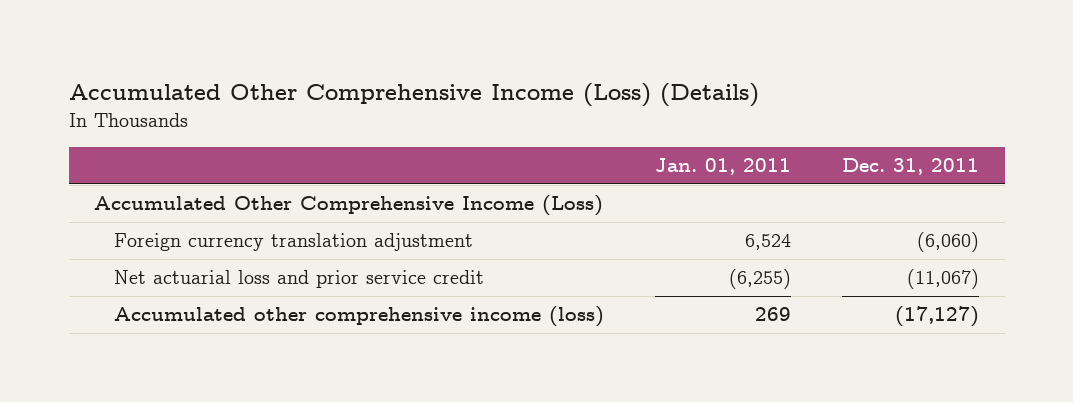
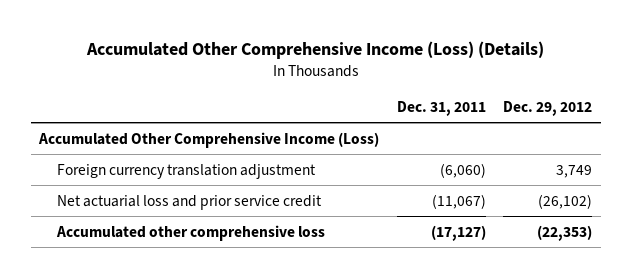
[655,158,792,176] Jan. 01, 2011 -> none
none -> [502,101,592,117] Dec. 29, 2012
[114,306,605,328] Accumulated other comprehensive income (loss) -> [56,224,326,241] Accumulated other comprehensive loss

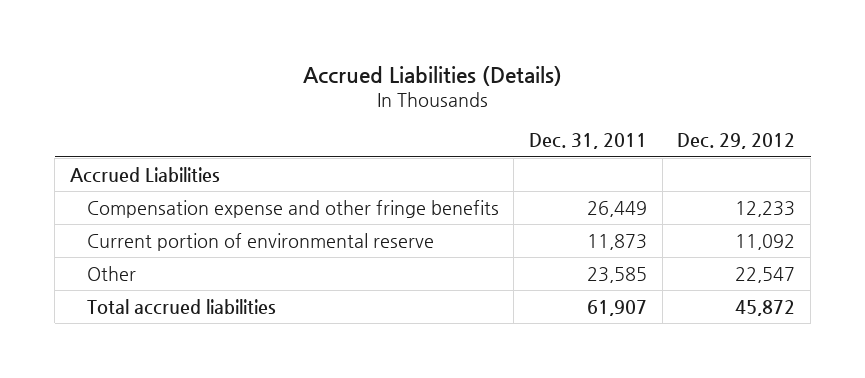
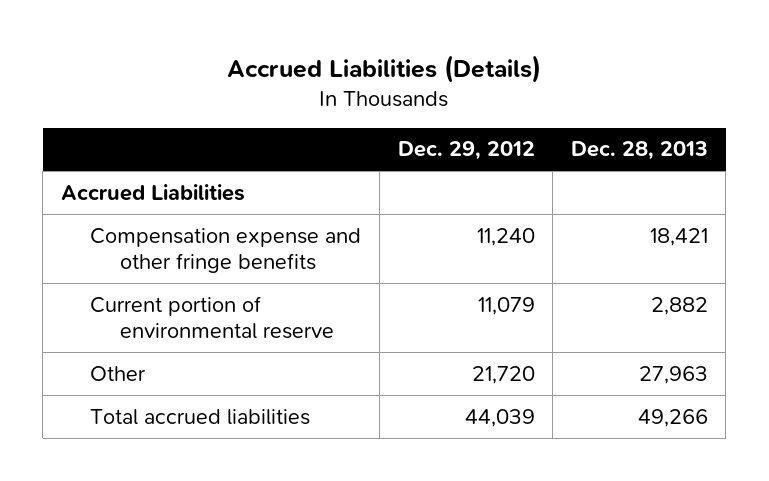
[528,133,647,150] Dec. 31, 2011 -> none
none -> [570,141,708,161] Dec. 28, 2013
[735,200,796,217] 12,233 -> [476,227,535,246] 11,240
[735,233,796,250] 11,092 -> [477,296,535,315] 11,079
[735,266,796,283] 22,547 -> [471,365,535,384] 21,720
[735,299,796,316] 45,872 -> [464,408,535,427] 44,039

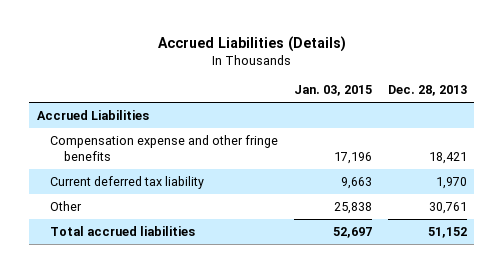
[397,141,535,161] Dec. 29, 2012 -> none
none -> [293,84,372,96] Jan. 03, 2015
[90,295,334,340] Current portion of environmental reserve -> none
none -> [50,175,205,189] Current deferred tax liability
[638,365,708,384] 27,963 -> [428,201,467,214] 30,761
[637,408,708,427] 49,266 -> [427,226,467,238] 51,152

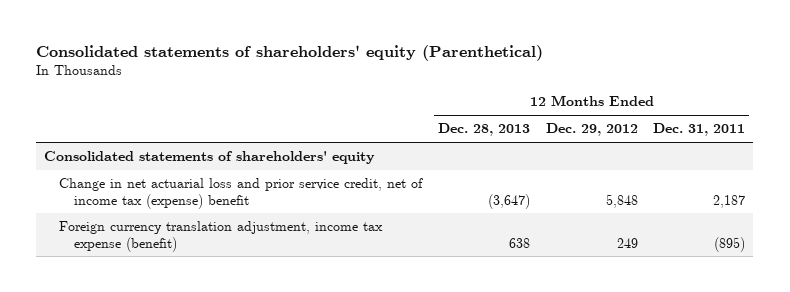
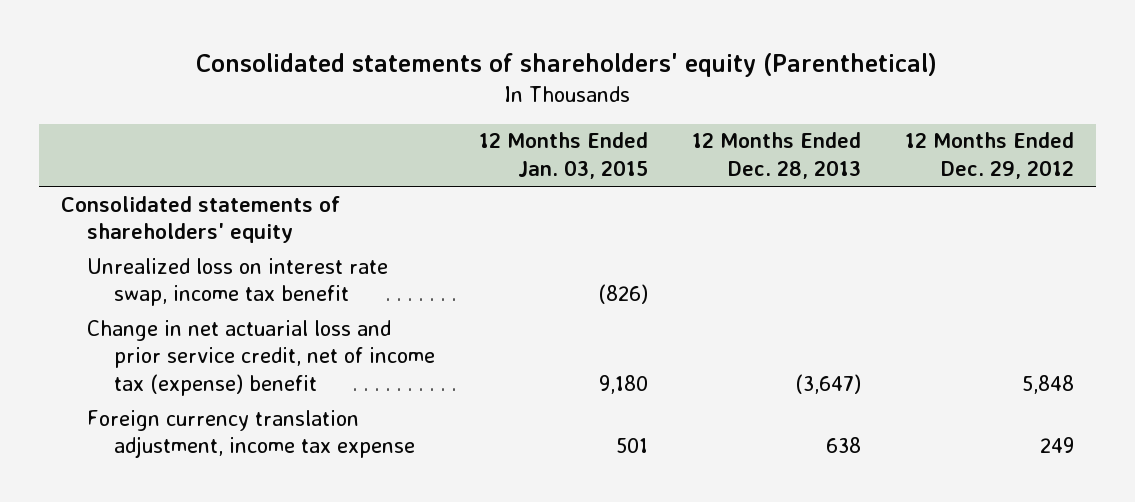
[653,123,746,137] Dec. 31, 2011 -> none
none -> [479,132,649,180] 12 Months Ended Jan. 03, 2015
none -> [87,257,389,307] Unrealized loss on interest rate swap, income tax benefit
[59,221,384,252] Foreign currency translation adjustment, income tax expense (benefit) -> [87,409,416,459] Foreign currency translation adjustment, income tax expense

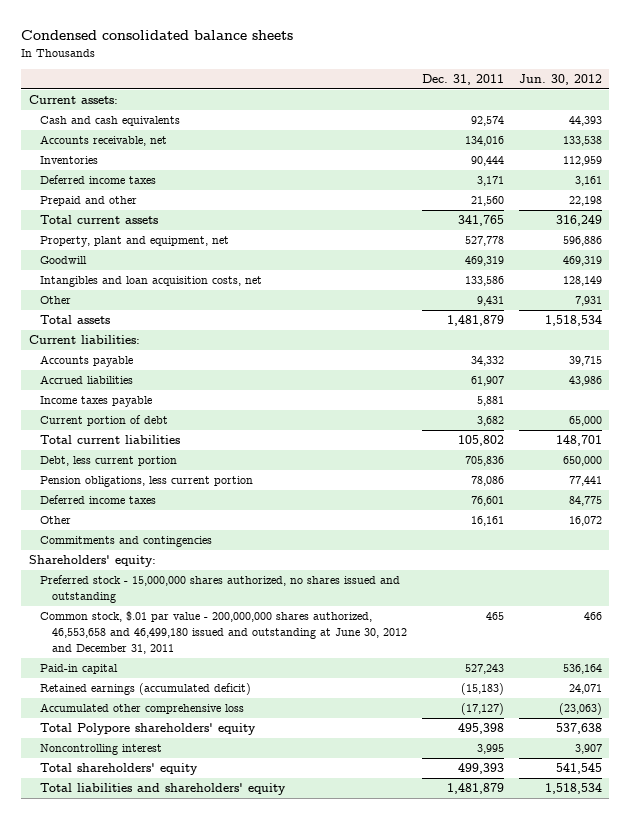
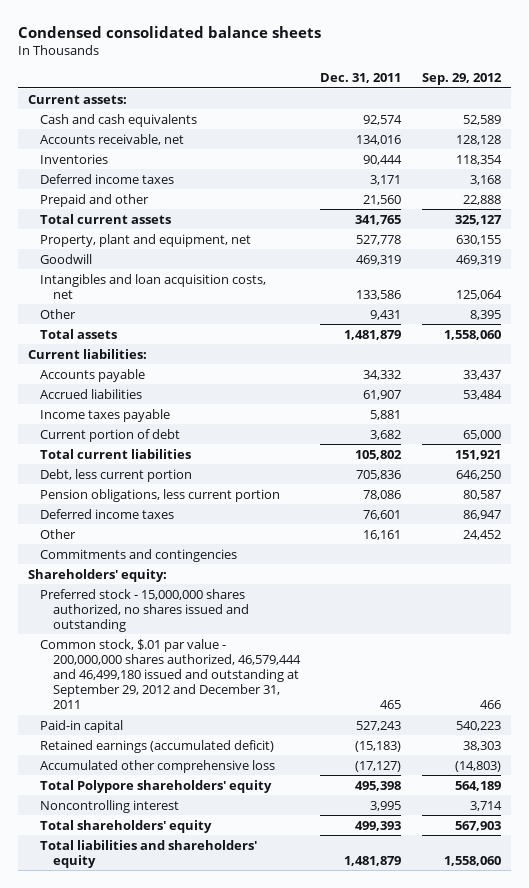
[518,74,602,86] Jun. 30, 2012 -> none
none -> [421,73,502,86] Sep. 29, 2012
[40,611,408,654] Common stock, $.01 par value - 200,000,000 shares authorized, 46,553,658 and 46,499,180 issued and outstanding at June 30, 2012 and December 31, 2011 -> [40,638,301,709] Common stock, $.01 par value - 200,000,000 shares authorized, 46,579,444 and 46,499,180 issued and outstanding at September 29, 2012 and December 31, 2011

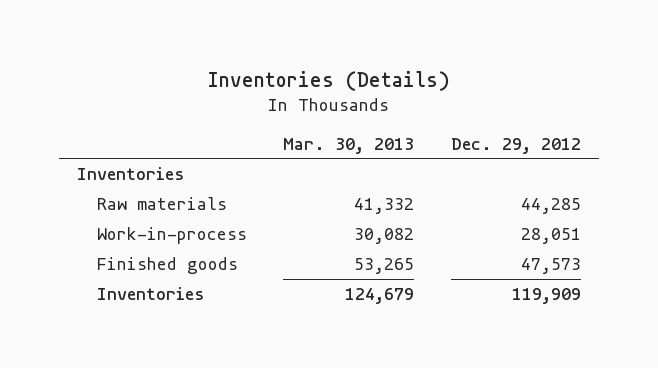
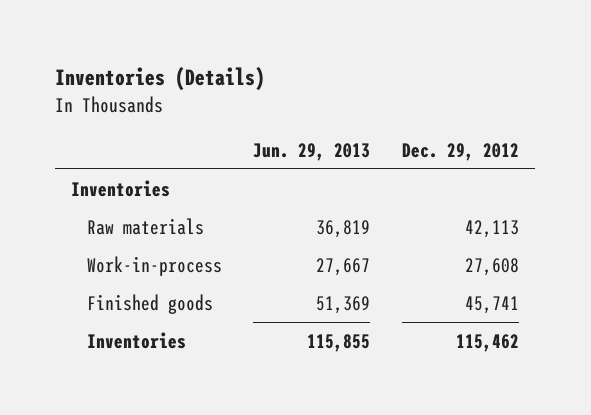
[283,137,415,154] Mar. 30, 2013 -> none
none -> [253,142,371,161] Jun. 29, 2013
[520,197,581,214] 44,285 -> [465,219,520,238] 42,113
[520,227,581,244] 28,051 -> [465,257,520,276] 27,608
[520,257,581,274] 47,573 -> [465,295,520,314] 45,741
[511,287,581,304] 119,909 -> [456,333,520,352] 115,462

